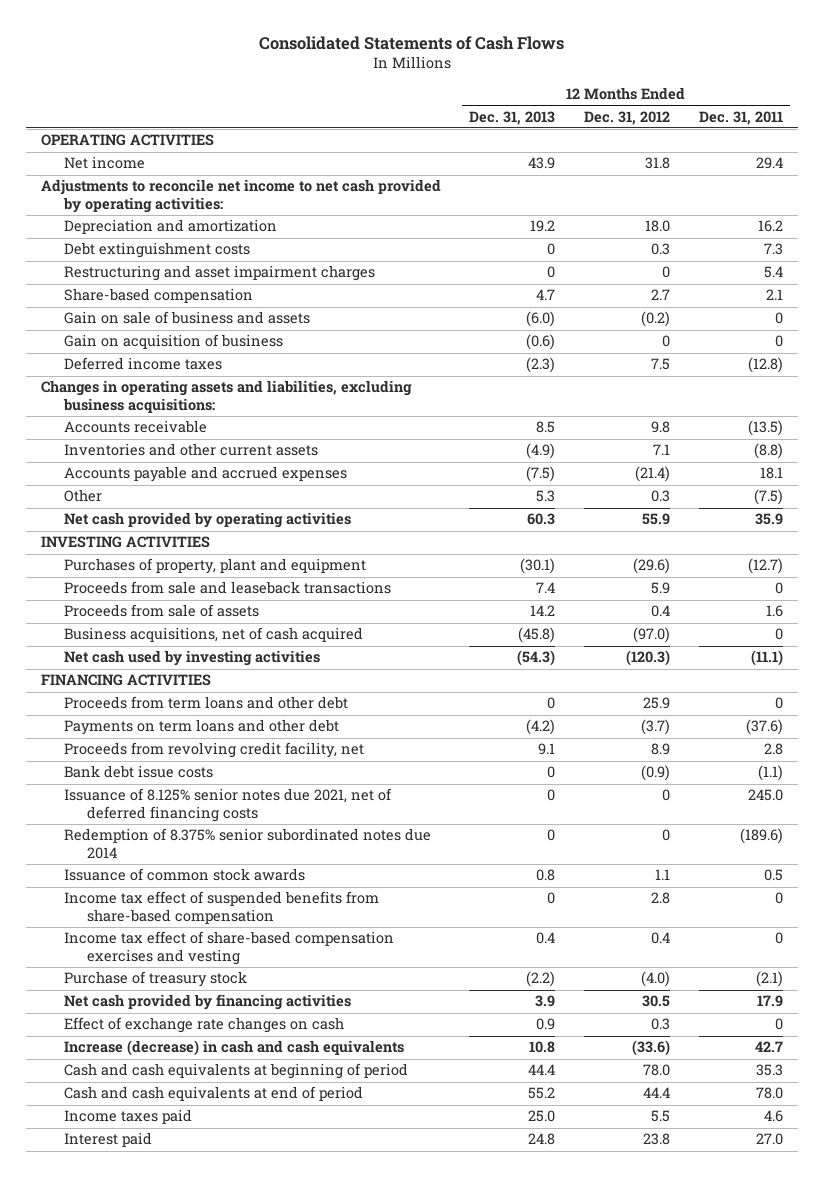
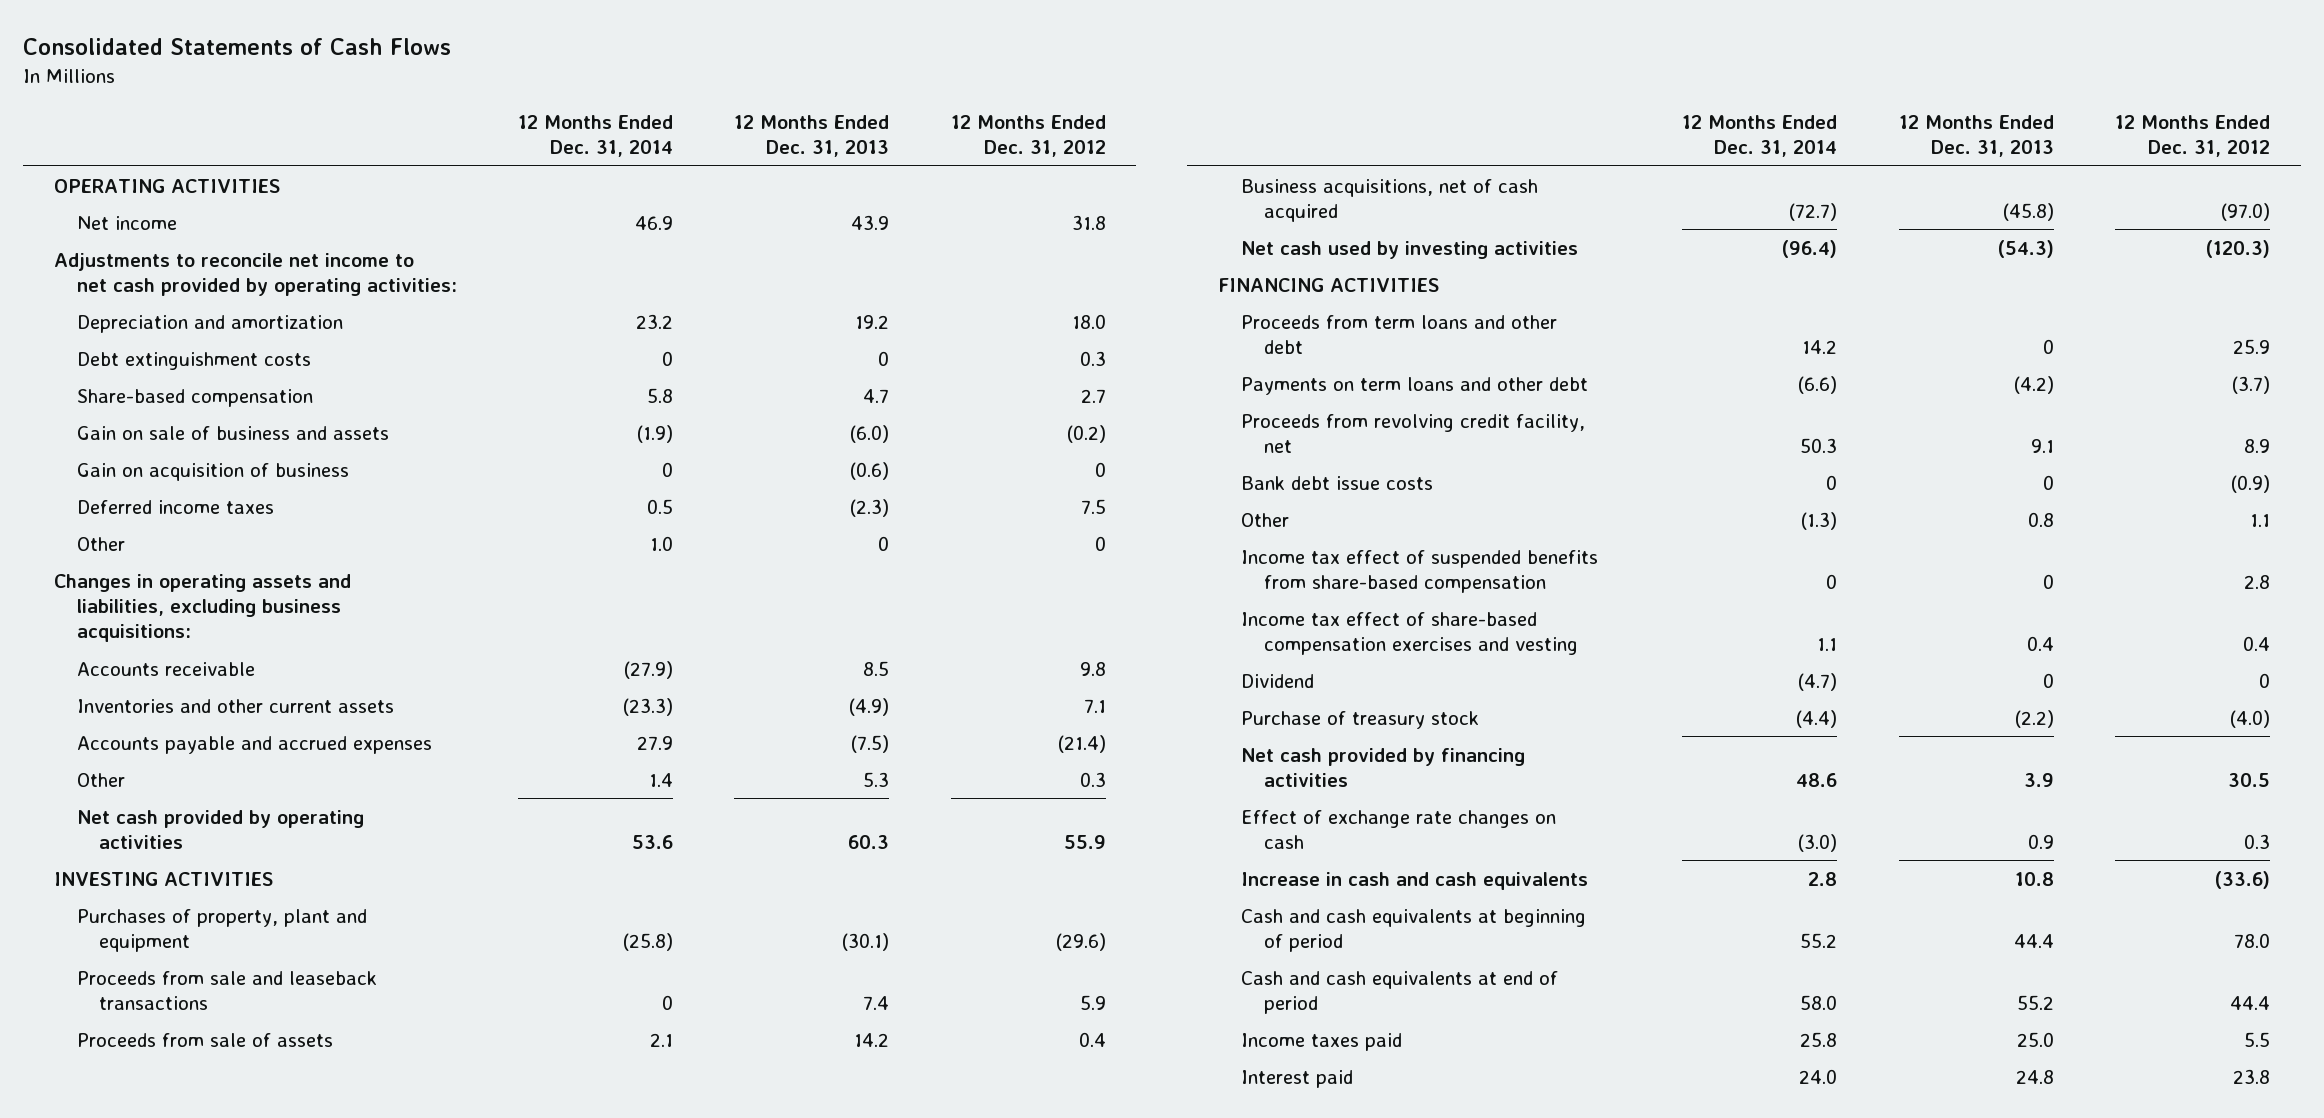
[699,110,784,125] Dec. 31, 2011 -> none
none -> [517,114,673,157] 12 Months Ended Dec. 31, 2014
[63,265,375,282] Restructuring and asset impairment charges -> none
none -> [76,536,125,551] Other
[63,788,392,822] Issuance of 8.125% senior notes due 2021, net of deferred financing costs -> none
[63,828,431,859] Redemption of 8.375% senior subordinated notes due 2014 -> none
[63,868,305,882] Issuance of common stock awards -> [1240,512,1289,527] Other
none -> [1240,673,1314,688] Dividend
[63,1040,404,1057] Increase (decrease) in cash and cash equivalents -> [1240,871,1588,890] Increase in cash and cash equivalents

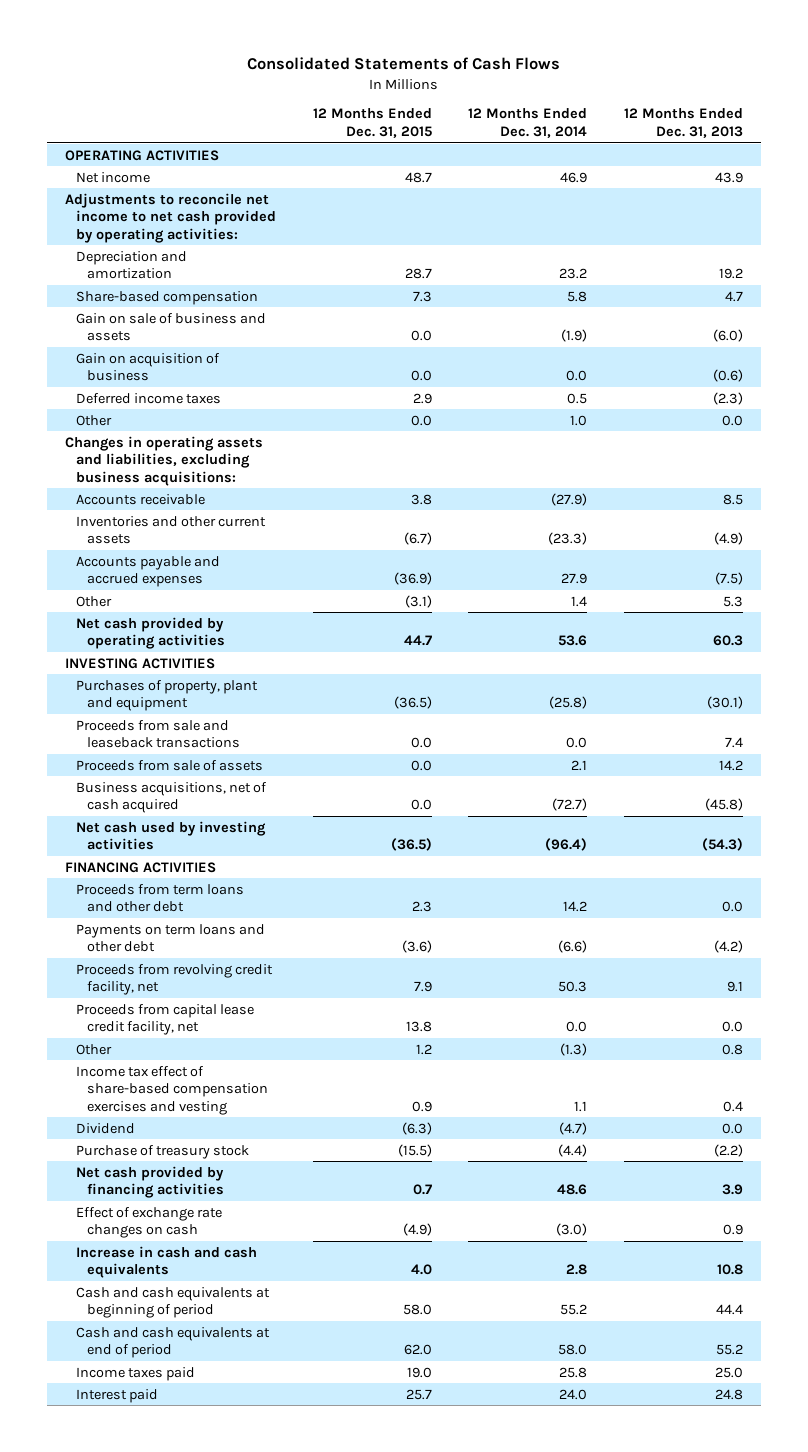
[950,114,1106,157] 12 Months Ended Dec. 31, 2012 -> none
none -> [312,108,432,139] 12 Months Ended Dec. 31, 2015
[76,351,311,370] Debt extinguishment costs -> none
[661,461,673,477] 0 -> [566,370,588,382] 0.0
[878,535,890,551] 0 -> [721,414,743,426] 0.0
[661,994,673,1010] 0 -> [566,737,588,749] 0.0
[2042,338,2054,354] 0 -> [721,901,743,913] 0.0
[1240,475,1433,490] Bank debt issue costs -> none
none -> [76,1003,255,1036] Proceeds from capital lease credit facility, net
[1240,549,1598,593] Income tax effect of suspended benefits from share-based compensation -> none
[2042,672,2054,688] 0 -> [721,1122,743,1134] 0.0

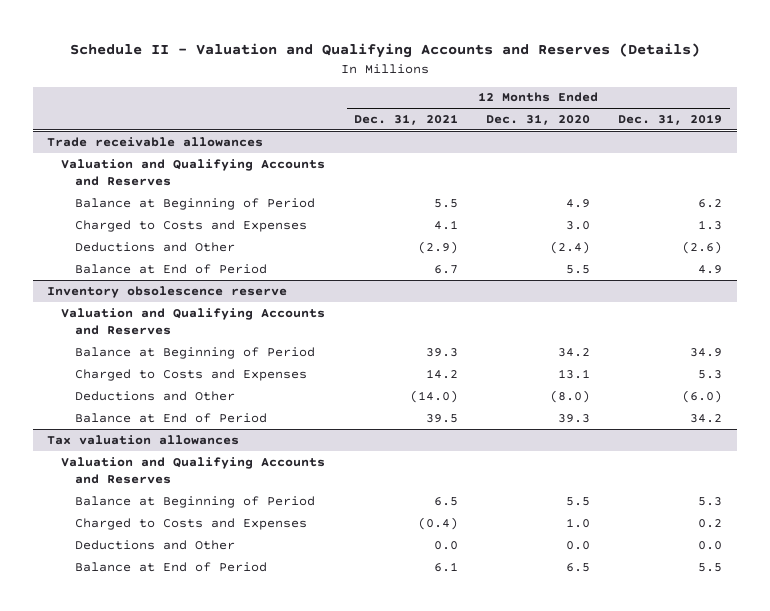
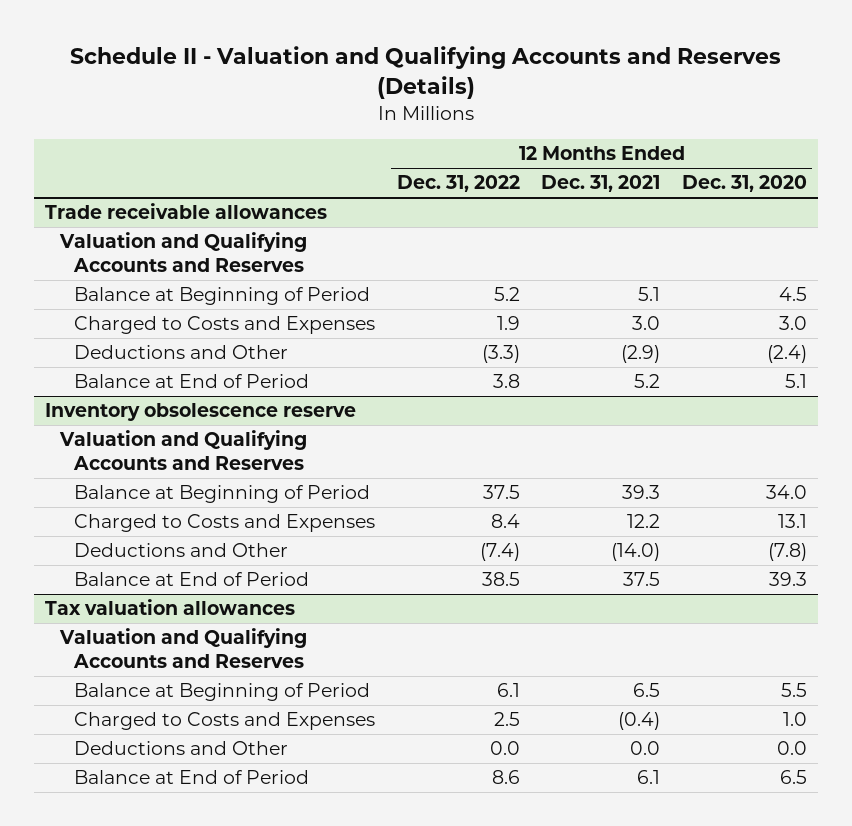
[618,114,723,126] Dec. 31, 2019 -> none
none -> [396,175,520,193] Dec. 31, 2022
[433,198,458,208] 5.5 -> [638,287,661,302] 5.1
[566,198,591,208] 4.9 -> [779,287,808,302] 4.5
[433,219,458,230] 4.1 -> [632,316,661,331] 3.0
[433,264,458,274] 6.7 -> [634,374,661,389] 5.2
[566,264,591,274] 5.5 -> [785,374,808,389] 5.1
[558,347,591,357] 34.2 -> [766,485,808,500] 34.0
[425,368,458,379] 14.2 -> [627,514,661,529] 12.2
[550,389,591,403] (8.0) -> [768,543,808,562] (7.8)
[425,413,458,423] 39.5 -> [623,572,661,587] 37.5

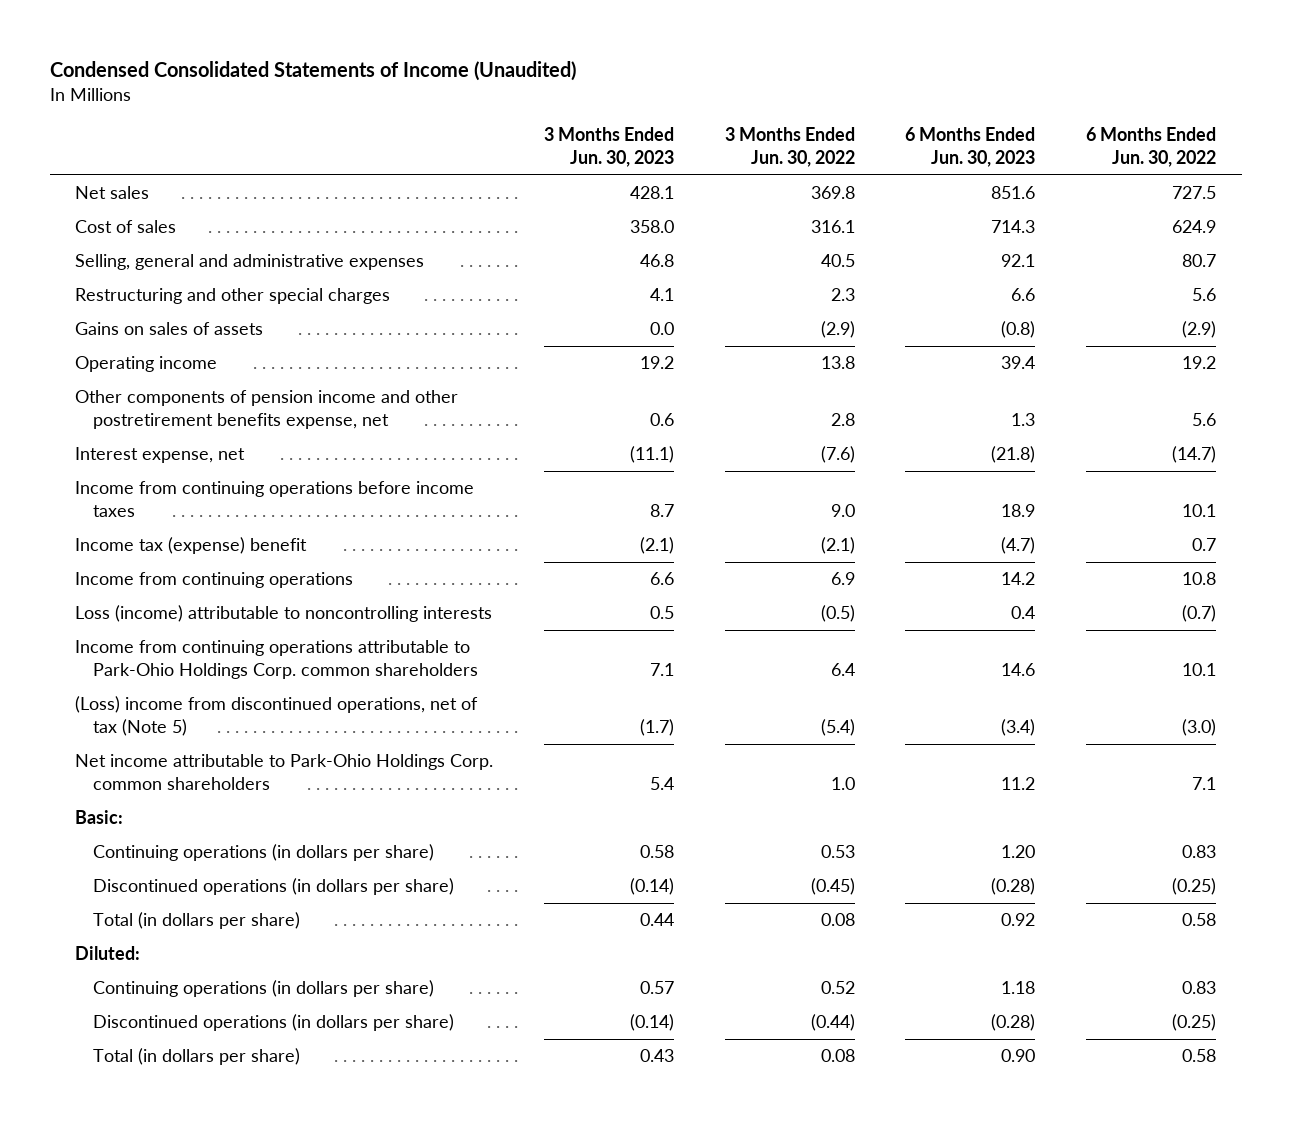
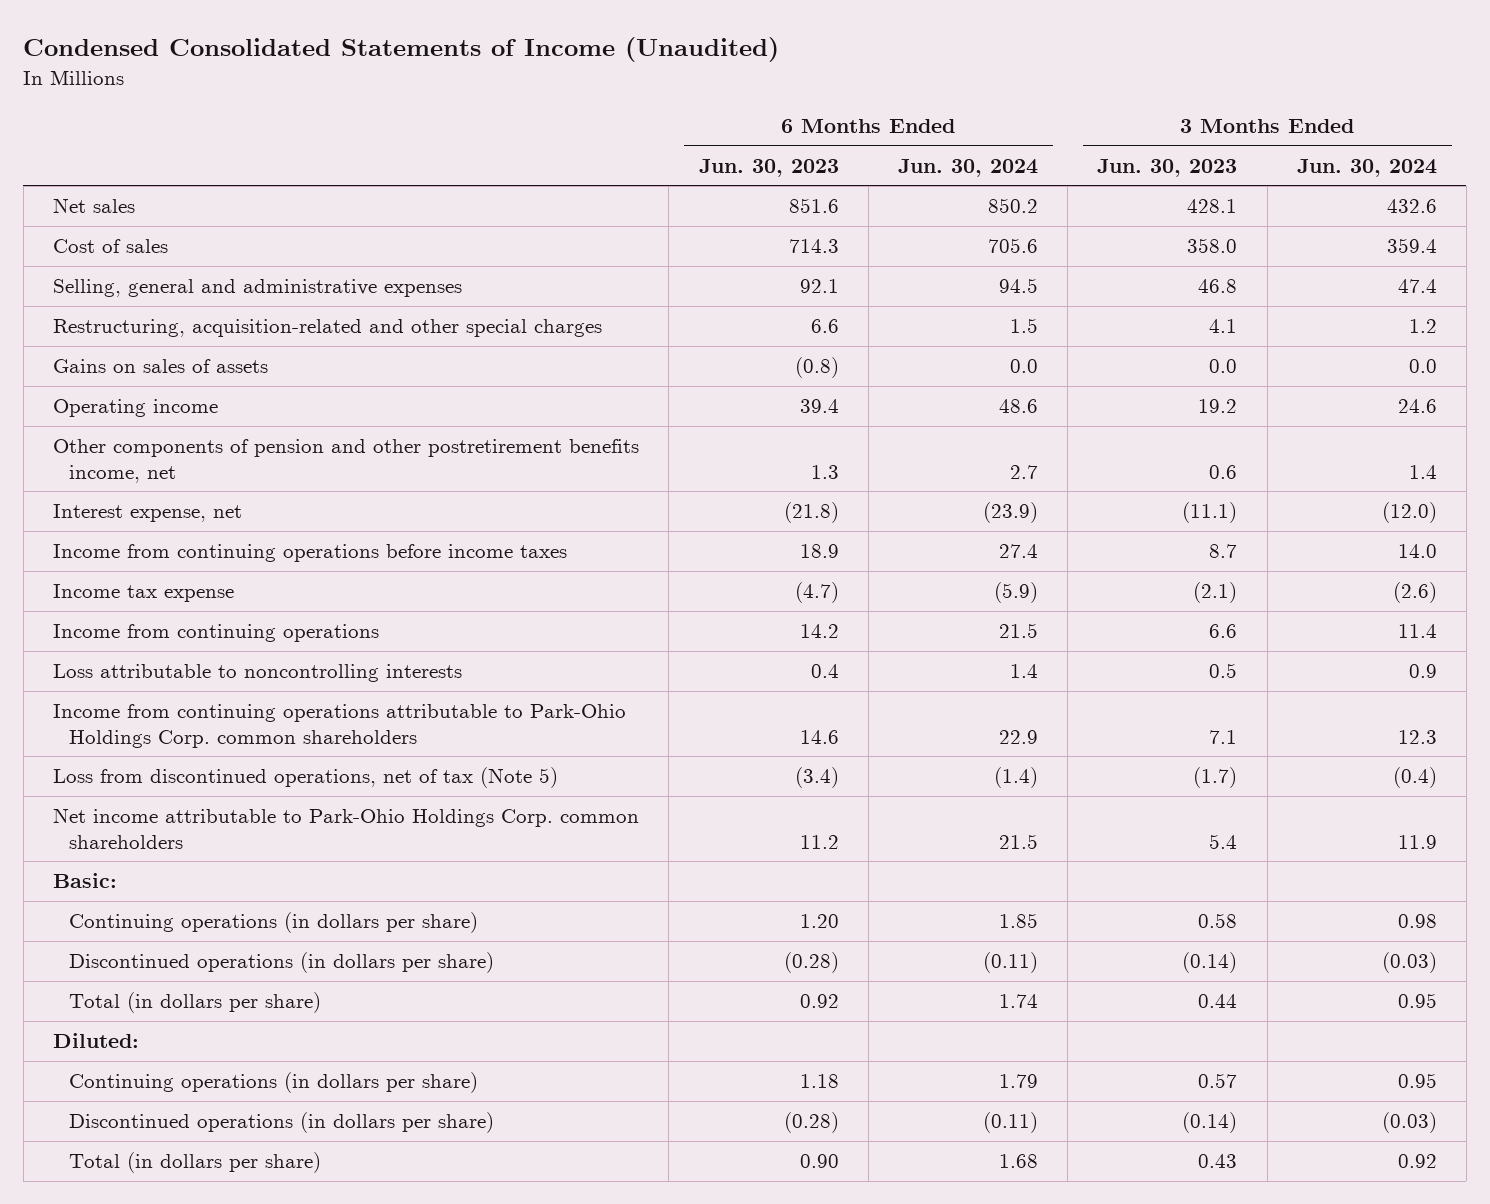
[724,127,855,168] 3 Months Ended Jun. 30, 2022 -> none
[1086,127,1217,168] 6 Months Ended Jun. 30, 2022 -> none
none -> [897,158,1038,177] Jun. 30, 2024
none -> [1296,158,1437,177] Jun. 30, 2024
[74,288,390,305] Restructuring and other special charges -> [53,319,603,338] Restructuring, acquisition-related and other special charges
[74,390,458,429] Other components of pension income and other postretirement benefits expense, net -> [53,439,640,483] Other components of pension and other postretirement benefits income, net
[74,537,307,555] Income tax (expense) benefit -> [53,584,235,603] Income tax expense
[74,605,492,623] Loss (income) attributable to noncontrolling interests -> [53,664,463,683] Loss attributable to noncontrolling interests
[74,696,478,736] (Loss) income from discontinued operations, net of tax (Note 5) -> [53,767,559,789] Loss from discontinued operations, net of tax (Note 5)

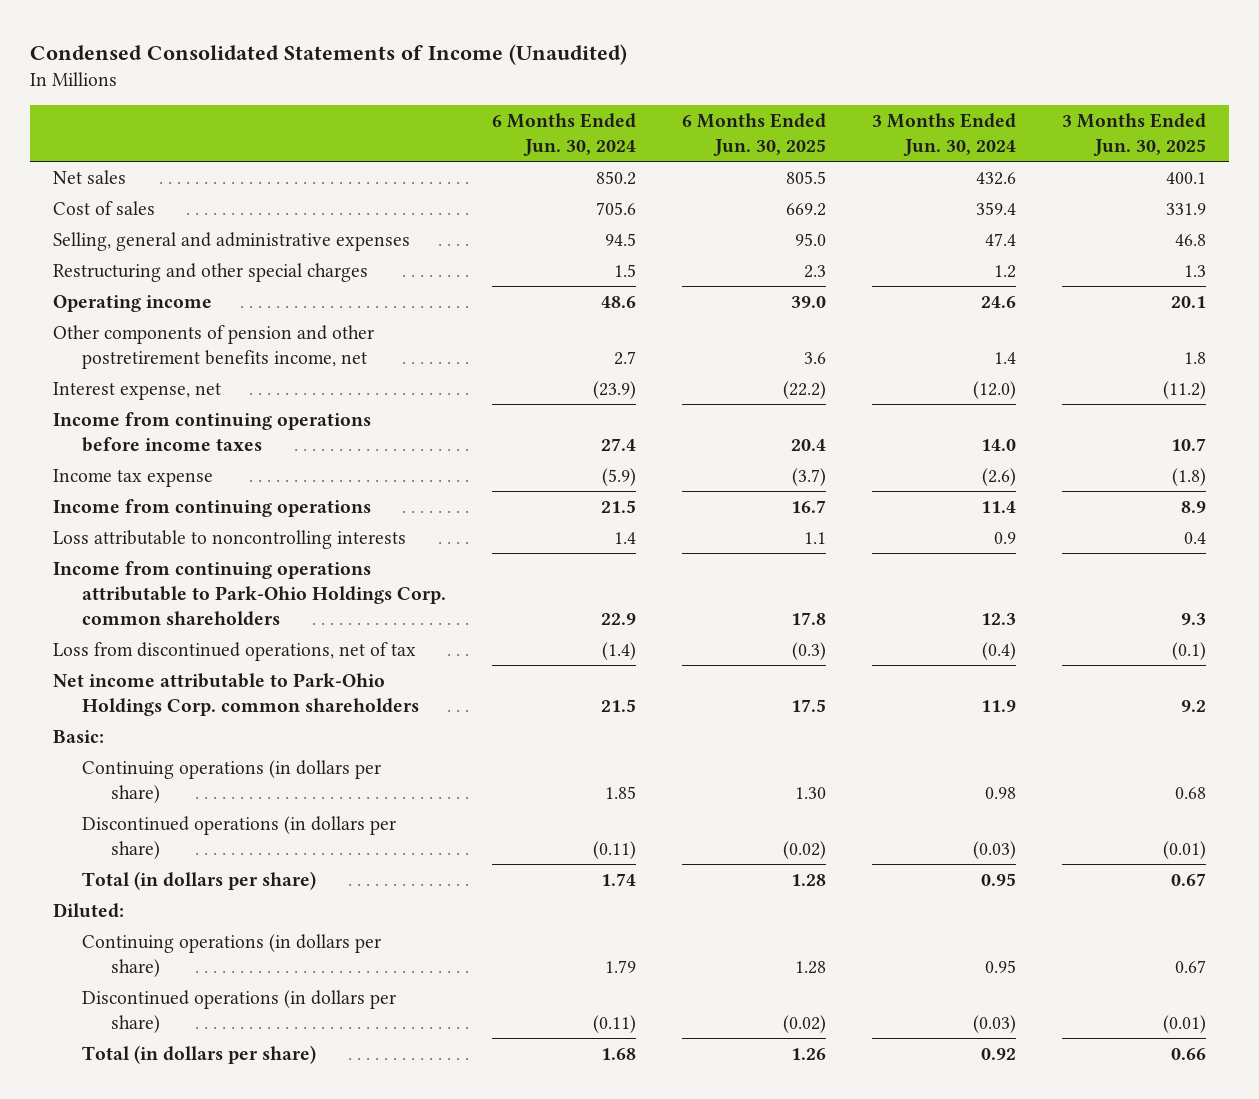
[698,158,839,177] Jun. 30, 2023 -> none
[1097,158,1238,177] Jun. 30, 2023 -> none
none -> [681,113,826,157] 6 Months Ended Jun. 30, 2025
none -> [1061,113,1206,157] 3 Months Ended Jun. 30, 2025
[53,359,269,374] Gains on sales of assets -> none
[53,319,603,338] Restructuring, acquisition-related and other special charges -> [52,262,368,282] Restructuring and other special charges
[53,767,559,789] Loss from discontinued operations, net of tax (Note 5) -> [52,641,416,661] Loss from discontinued operations, net of tax

